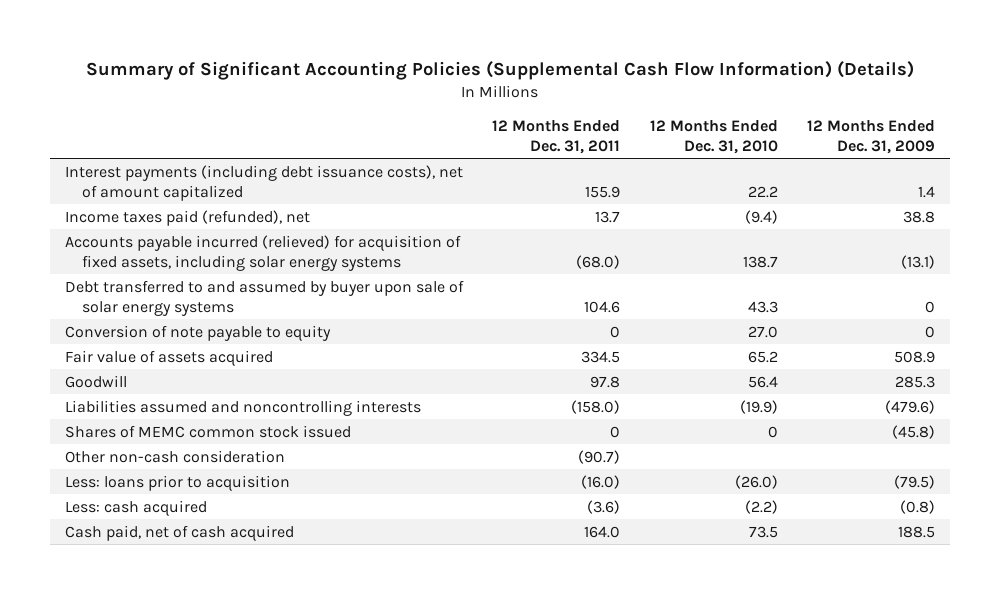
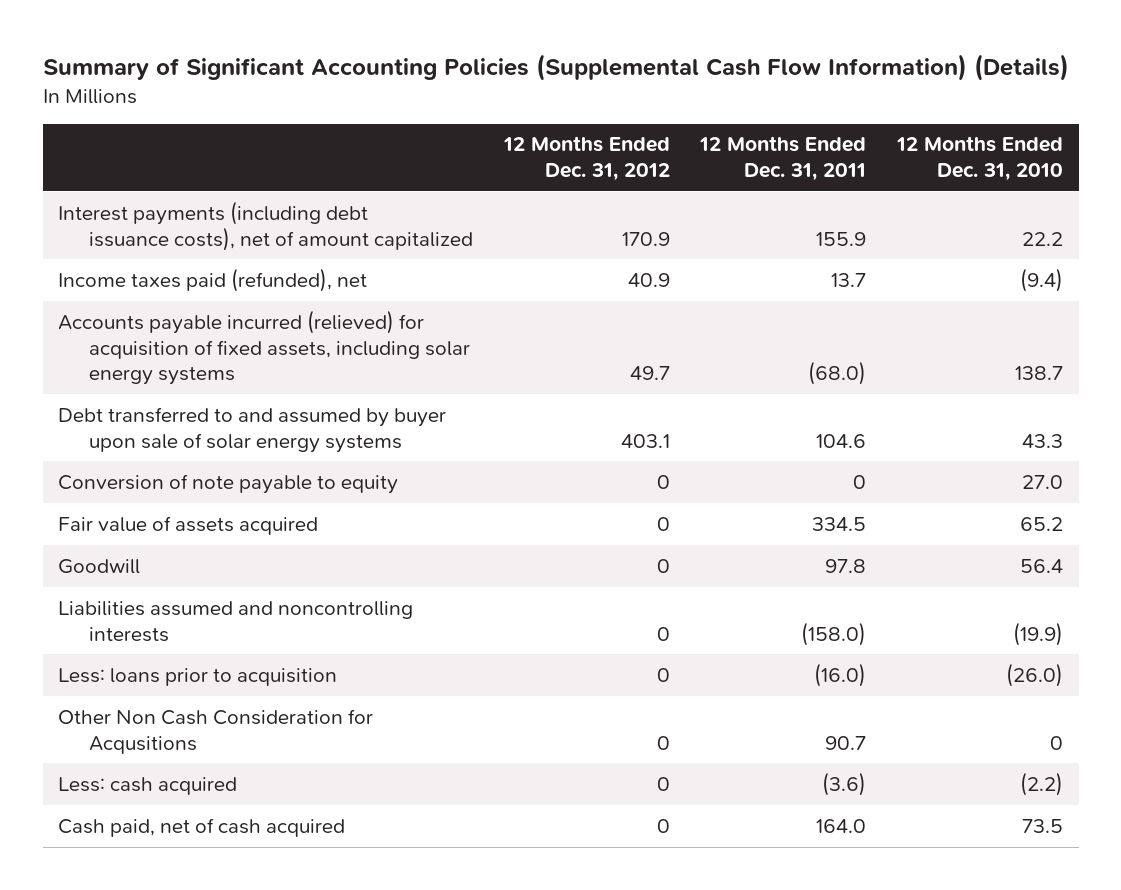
[807,119,936,154] 12 Months Ended Dec. 31, 2009 -> none
none -> [502,136,670,182] 12 Months Ended Dec. 31, 2012
[64,424,351,438] Shares of MEMC common stock issued -> none
[64,449,285,463] Other non-cash consideration -> none
none -> [58,708,374,754] Other Non Cash Consideration for Acqusitions

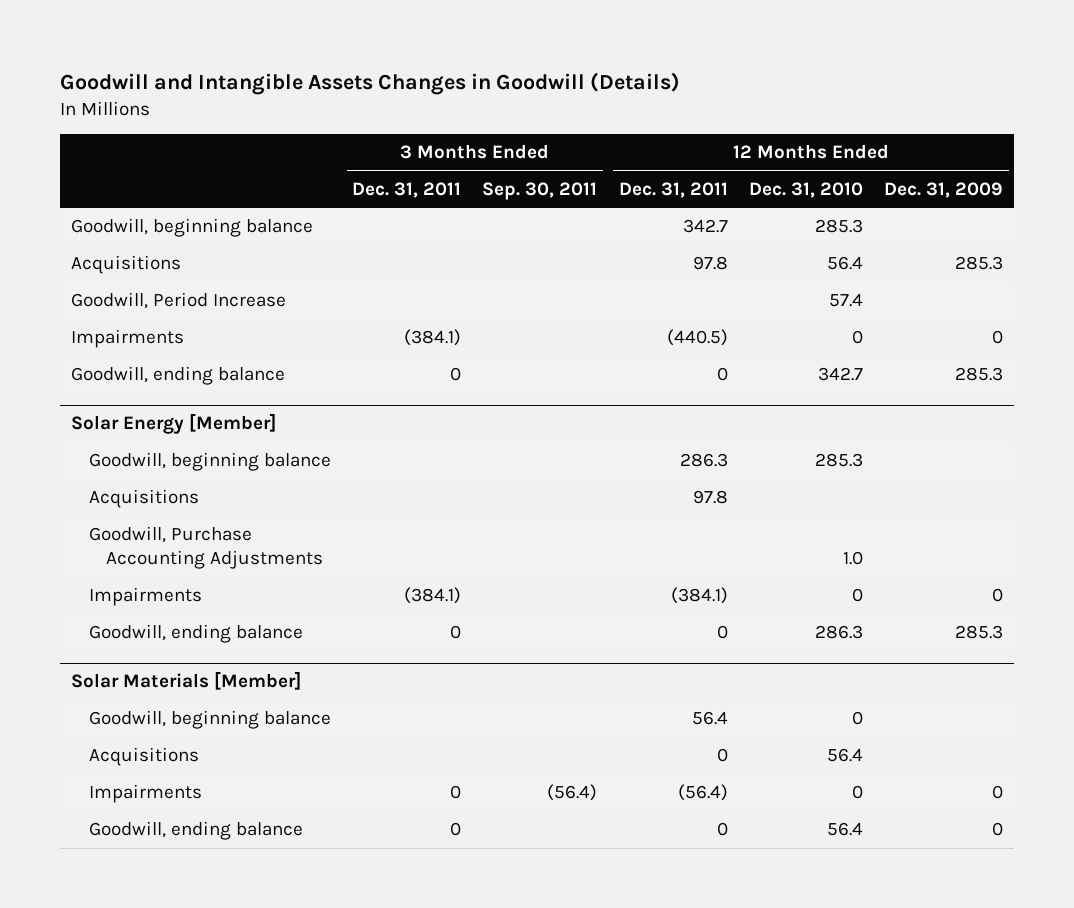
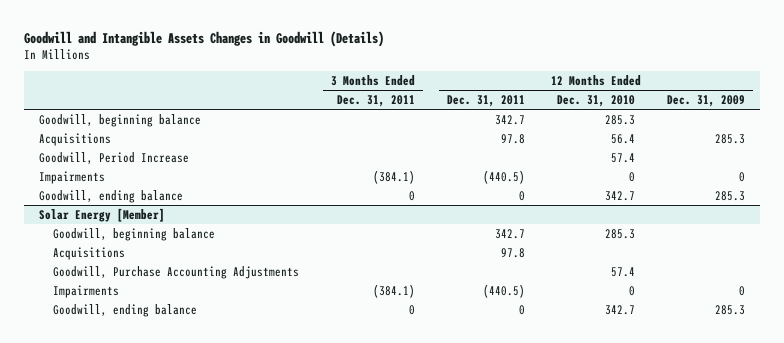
[482,181,598,200] Sep. 30, 2011 -> none
[679,453,728,468] 286.3 -> [494,228,525,239] 342.7
[70,671,301,691] Solar Materials [Member] -> none
[88,710,331,730] Goodwill, beginning balance -> none
[88,747,199,767] Acquisitions -> none
[88,784,202,804] Impairments -> none
[88,821,303,841] Goodwill, ending balance -> none
[842,551,863,566] 1.0 -> [610,266,635,277] 57.4
[670,587,728,605] (384.1) -> [482,283,525,298] (440.5)
[814,625,863,640] 286.3 -> [604,304,635,315] 342.7

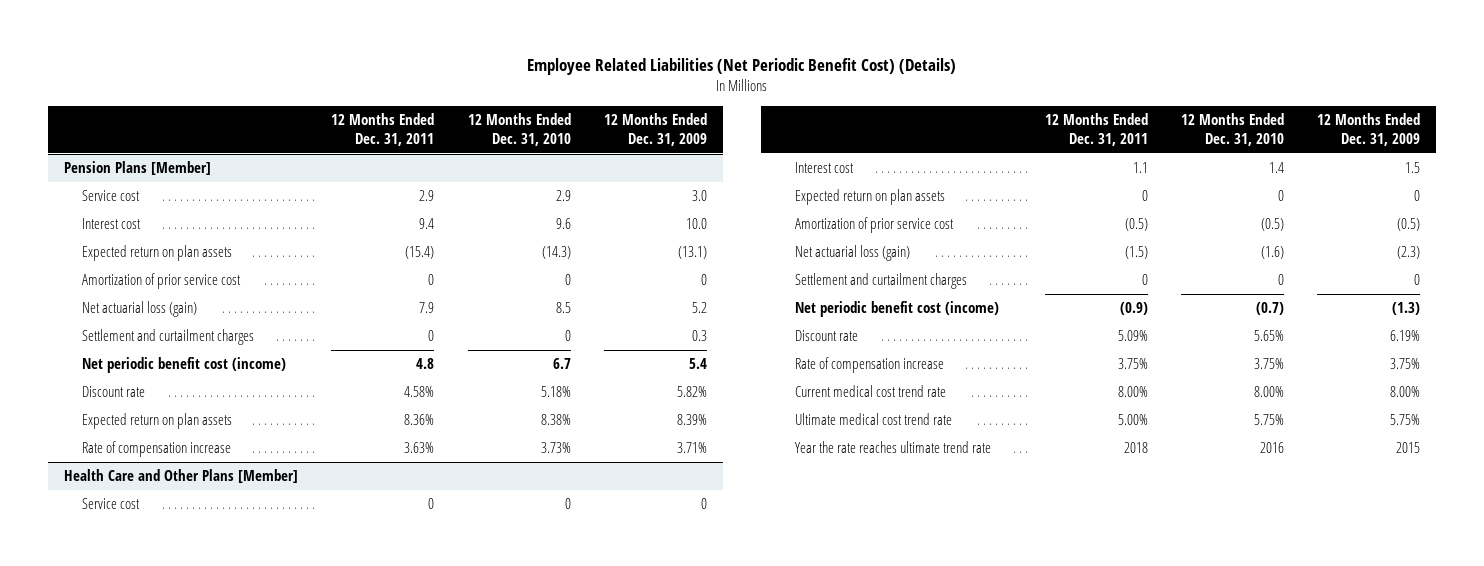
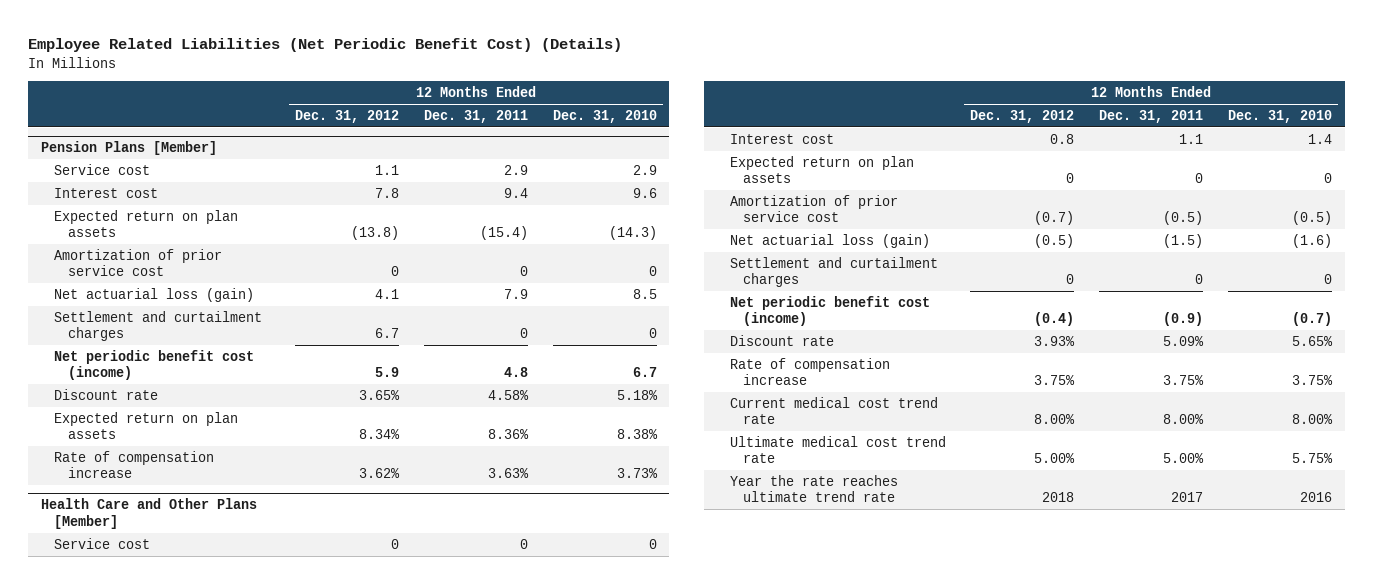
[603,113,707,147] 12 Months Ended Dec. 31, 2009 -> none
none -> [295,109,400,123] Dec. 31, 2012
[1123,442,1148,454] 2018 -> [1171,492,1204,503] 2017

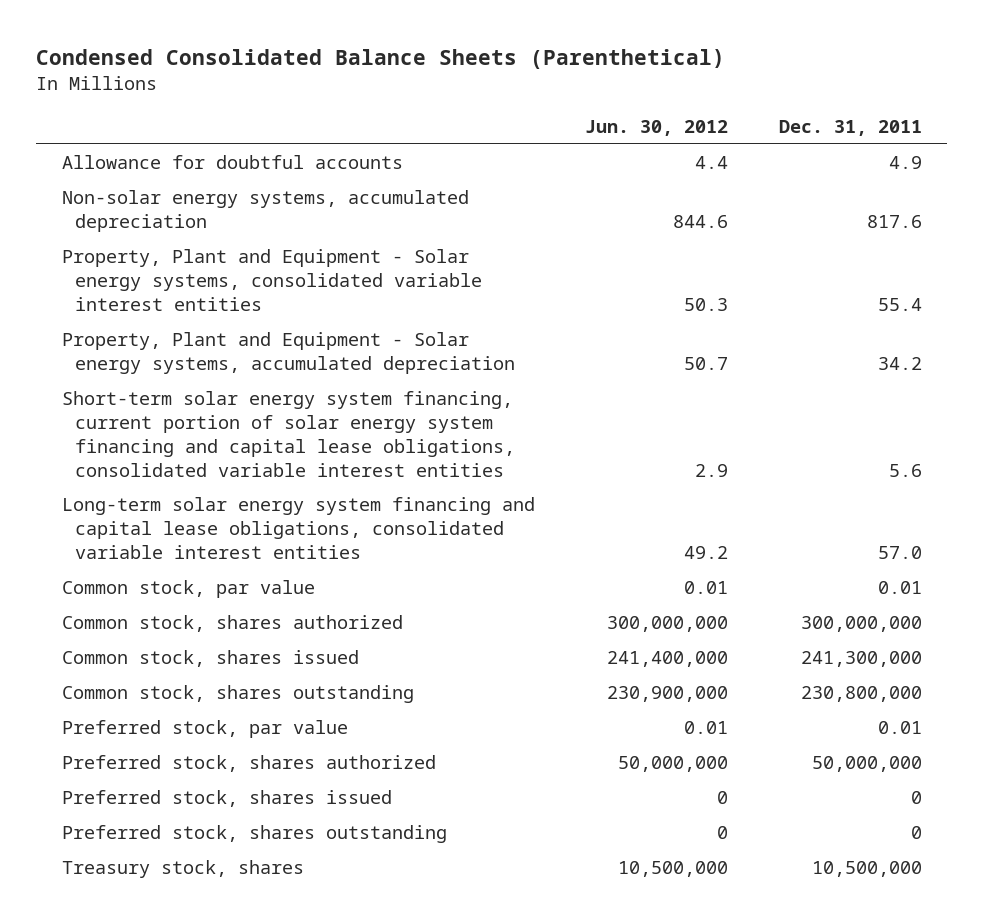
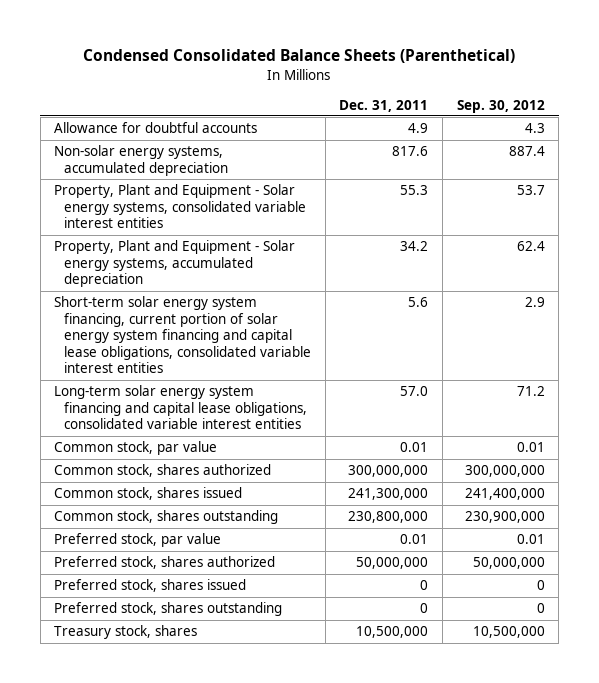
[585,119,729,136] Jun. 30, 2012 -> none
none -> [456,99,545,113] Sep. 30, 2012
[877,297,922,311] 55.4 -> [400,185,429,196] 55.3

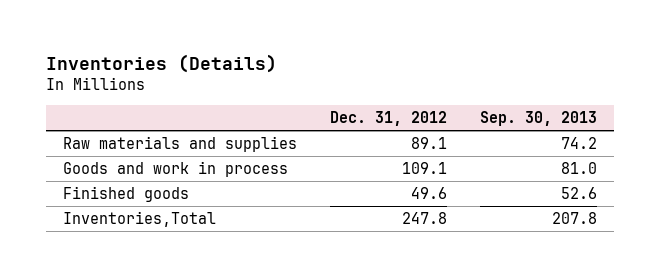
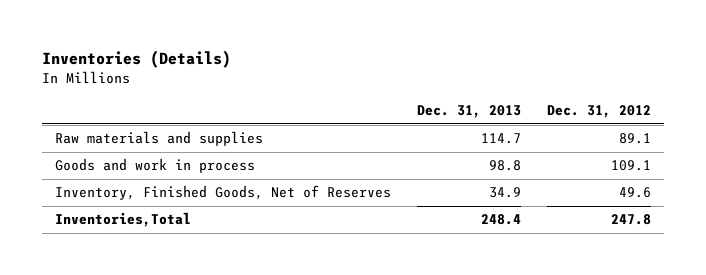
[480,111,598,127] Sep. 30, 2013 -> none
none -> [417,104,522,118] Dec. 31, 2013
[62,186,189,203] Finished goods -> [55,185,392,201] Inventory, Finished Goods, Net of Reserves

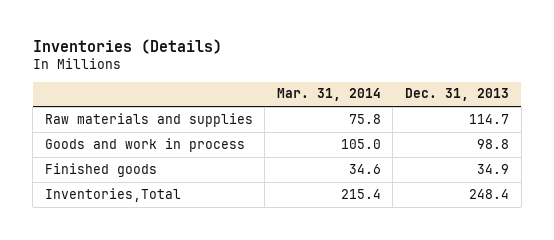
[547,104,652,118] Dec. 31, 2012 -> none
none -> [276,88,381,102] Mar. 31, 2014
[55,185,392,201] Inventory, Finished Goods, Net of Reserves -> [44,162,157,177] Finished goods

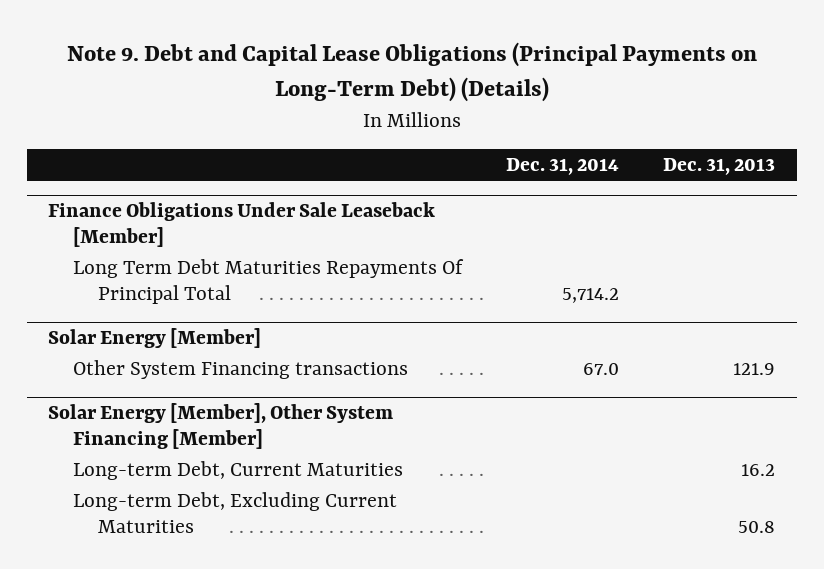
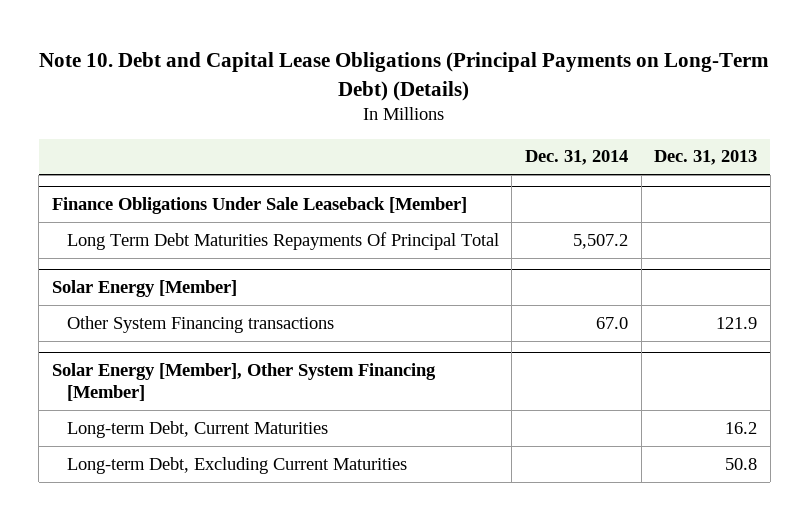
[66,42,757,103] Note 9. Debt and Capital Lease Obligations (Principal Payments on Long-Term Debt) (Details) -> [39,52,770,101] Note 10. Debt and Capital Lease Obligations (Principal Payments on Long-Term Debt) (Details)
[562,288,620,304] 5,714.2 -> [572,233,628,249] 5,507.2

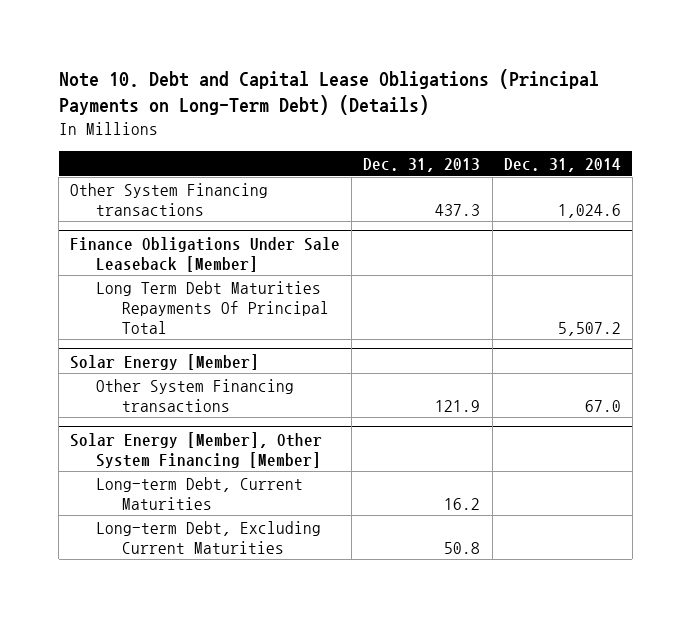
none -> [70,182,269,216] Other System Financing transactions

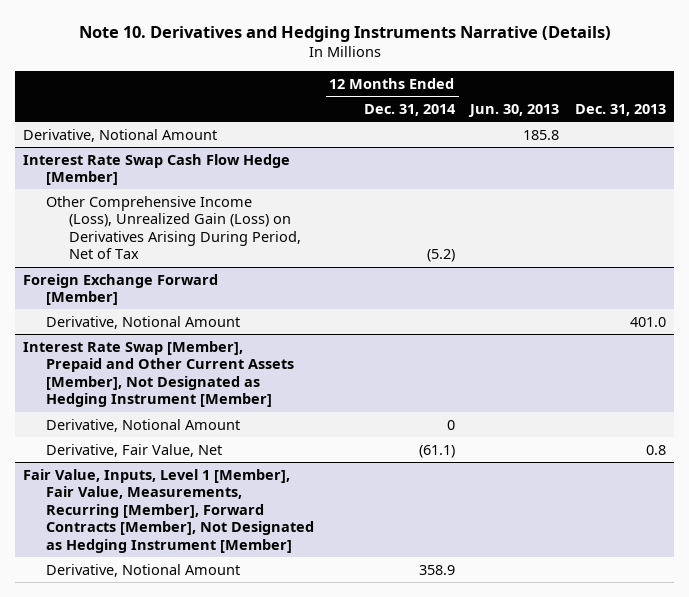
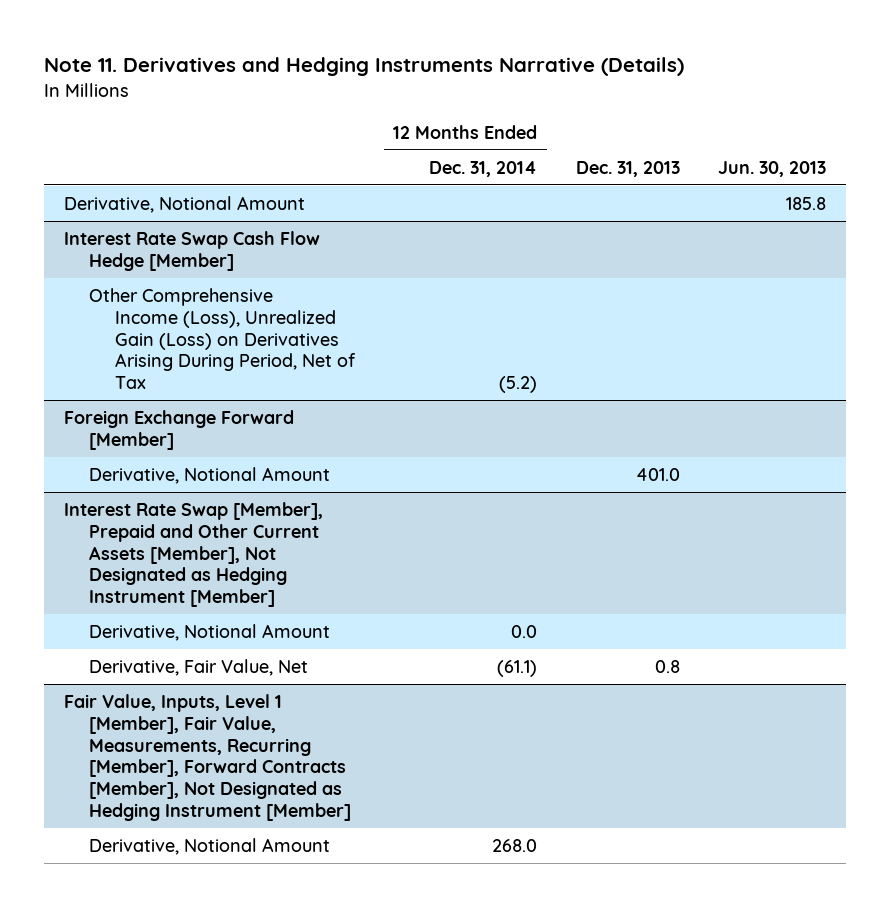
[78,25,611,42] Note 10. Derivatives and Hedging Instruments Narrative (Details) -> [44,57,685,77] Note 11. Derivatives and Hedging Instruments Narrative (Details)
[446,419,455,430] 0 -> [511,624,538,638] 0.0
[418,564,455,575] 358.9 -> [492,838,538,852] 268.0

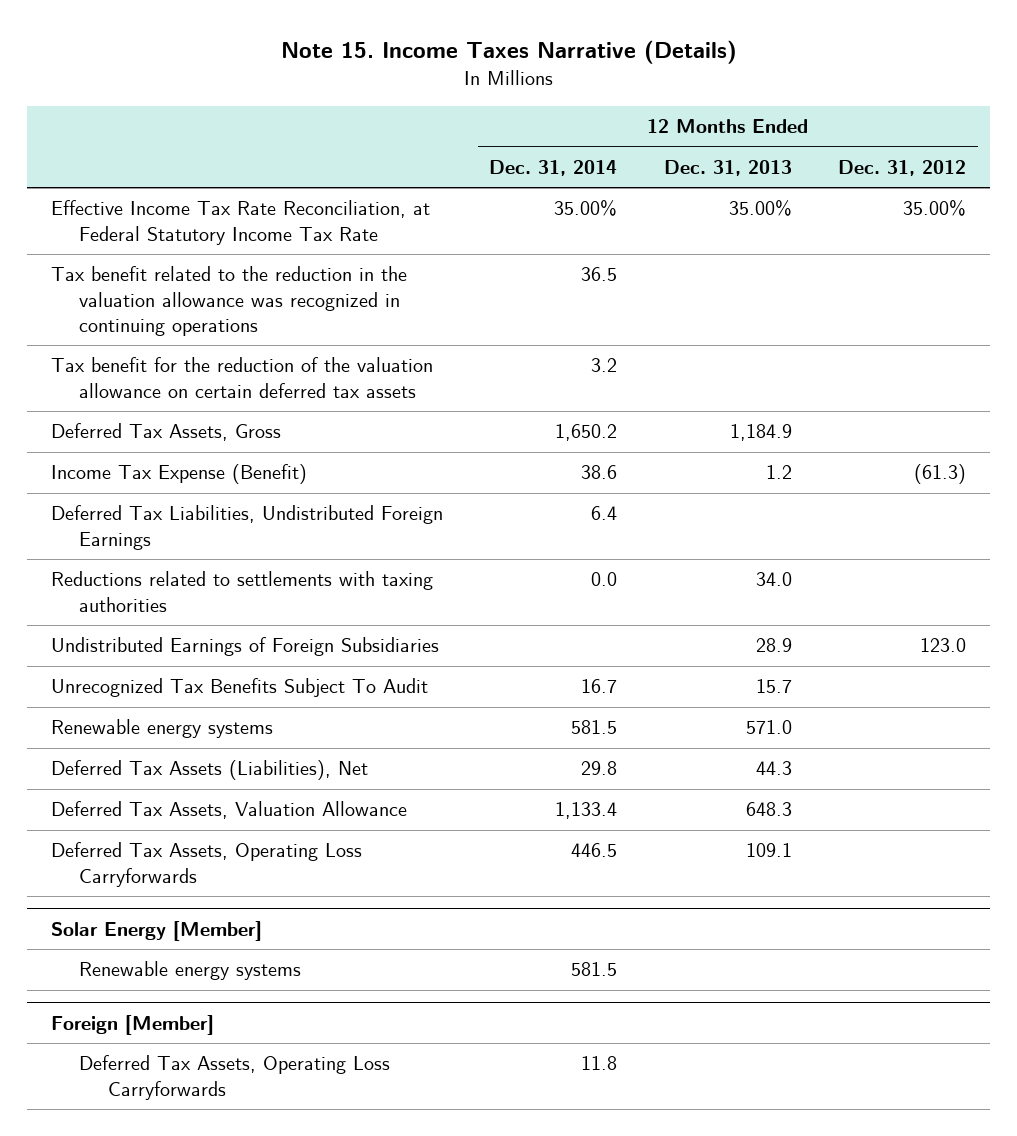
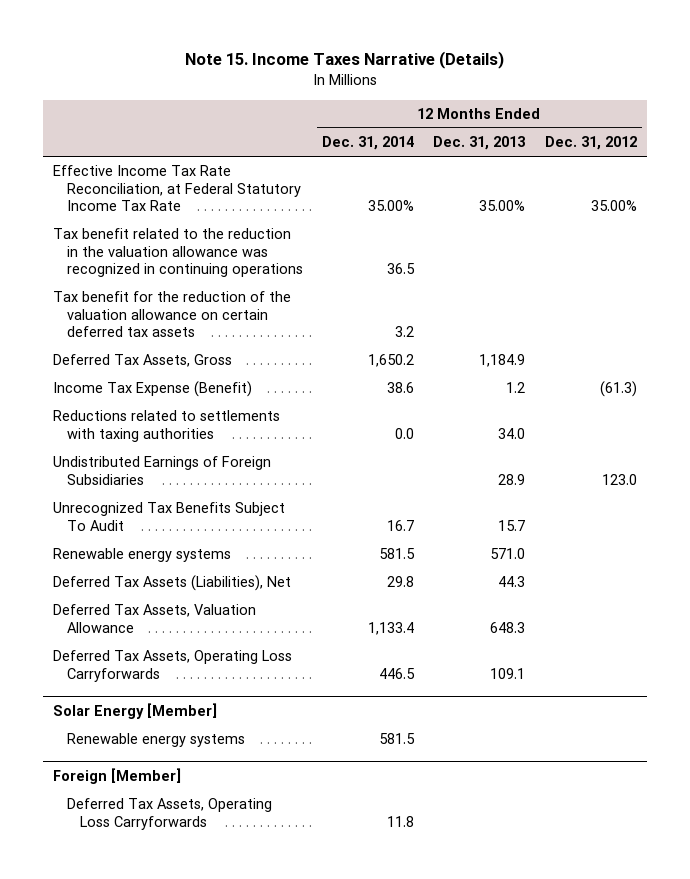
[50,505,443,550] Deferred Tax Liabilities, Undistributed Foreign Earnings -> none

